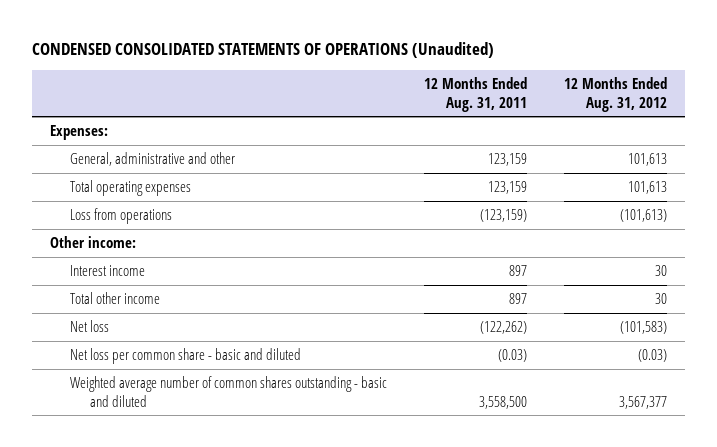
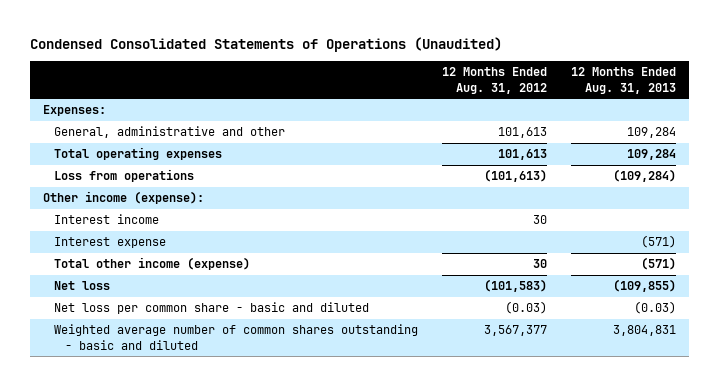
[31,42,494,59] CONDENSED CONSOLIDATED STATEMENTS OF OPERATIONS (Unaudited) -> [30,37,503,53] Condensed Consolidated Statements of Operations (Unaudited)
[423,77,527,112] 12 Months Ended Aug. 31, 2011 -> none
none -> [571,67,677,94] 12 Months Ended Aug. 31, 2013
[50,236,137,249] Other income: -> [42,191,204,205] Other income (expense):
none -> [53,237,166,249] Interest expense
[70,292,161,305] Total other income -> [53,257,250,271] Total other income (expense)

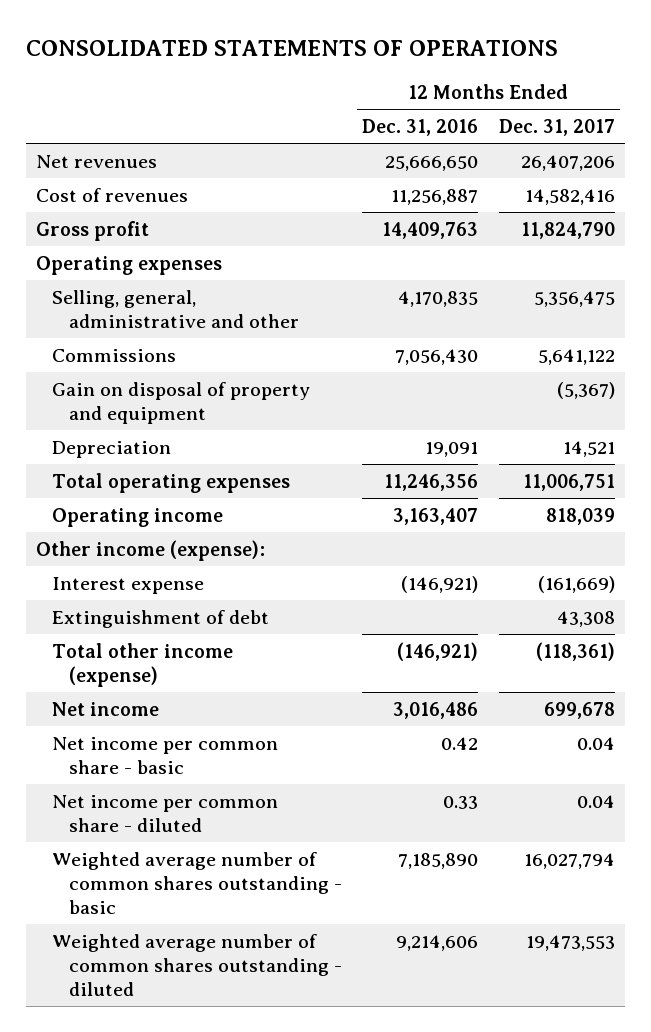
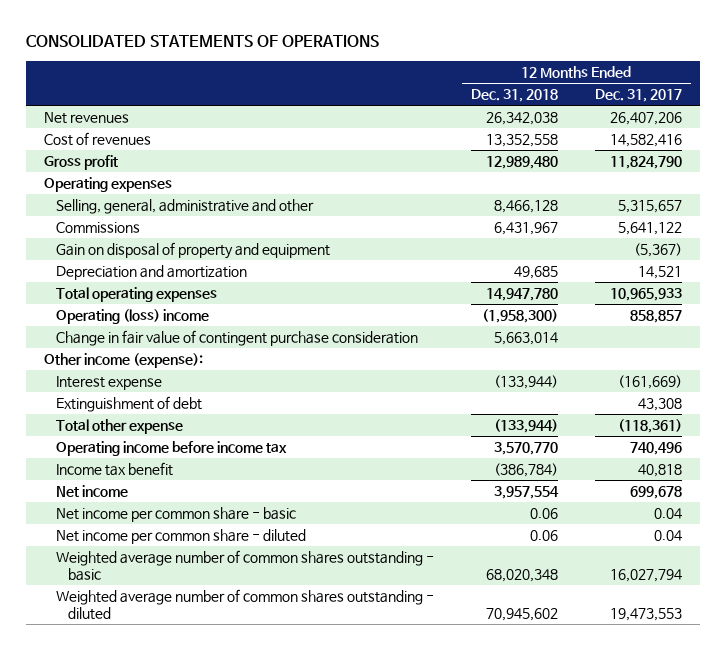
[362,119,479,137] Dec. 31, 2016 -> none
none -> [470,88,558,102] Dec. 31, 2018
[533,290,615,307] 5,356,475 -> [617,199,682,213] 5,315,657
[52,440,172,458] Depreciation -> [56,264,248,280] Depreciation and amortization
[522,473,615,491] 11,006,751 -> [609,287,682,301] 10,965,933
[52,507,224,527] Operating income -> [56,308,210,324] Operating (loss) income
[545,507,615,525] 818,039 -> [629,309,682,323] 858,857
none -> [56,329,419,346] Change in fair value of contingent purchase consideration
[52,642,234,687] Total other income (expense) -> [56,418,184,434] Total other expense
none -> [56,440,288,456] Operating income before income tax
none -> [56,461,174,476] Income tax benefit

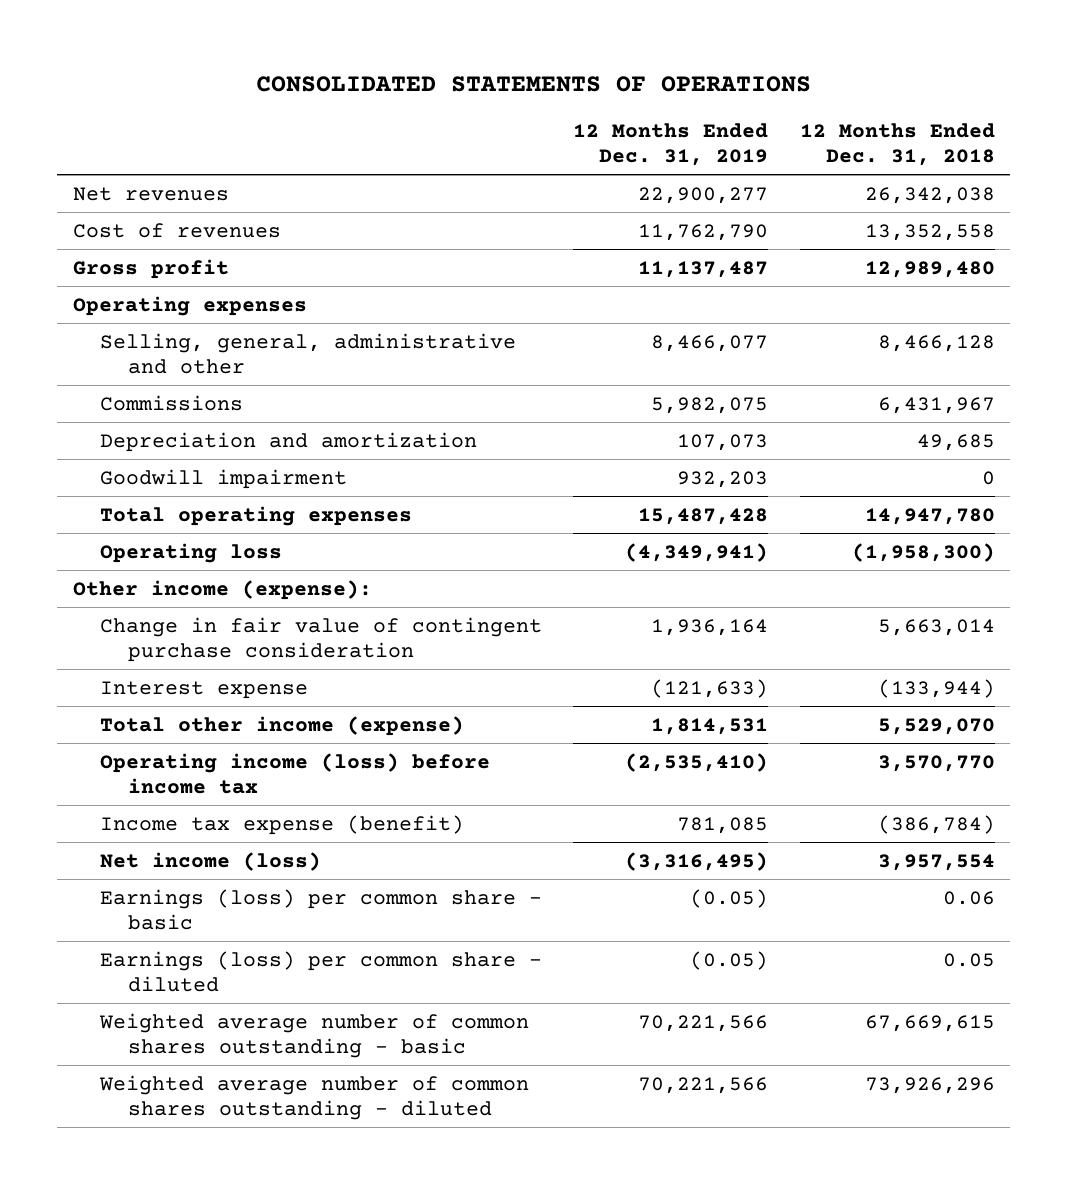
[594,88,682,102] Dec. 31, 2017 -> none
none -> [573,123,769,167] 12 Months Ended Dec. 31, 2019
[56,241,331,259] Gain on disposal of property and equipment -> none
none -> [100,468,348,489] Goodwill impairment
[56,308,210,324] Operating (loss) income -> [100,542,283,563] Operating loss
[56,329,419,346] Change in fair value of contingent purchase consideration -> [100,616,543,662] Change in fair value of contingent purchase consideration
[56,395,203,412] Extinguishment of debt -> none
[56,418,184,434] Total other expense -> [100,715,465,736] Total other income (expense)
[493,418,558,433] (133,944) -> [877,717,995,735] 5,529,070
[56,440,288,456] Operating income before income tax -> [100,752,491,794] Operating income (loss) before income tax
[56,461,174,476] Income tax benefit -> [100,814,465,835] Income tax expense (benefit)
[56,484,129,497] Net income -> [100,851,322,871] Net income (loss)
[56,506,297,522] Net income per common share - basic -> [100,888,543,930] Earnings (loss) per common share - basic
[56,528,307,544] Net income per common share - diluted -> [100,950,543,992] Earnings (loss) per common share - diluted
[529,529,558,541] 0.06 -> [942,952,995,967] 0.05
[485,568,558,582] 68,020,348 -> [864,1014,995,1032] 67,669,615
[485,607,558,621] 70,945,602 -> [864,1076,995,1094] 73,926,296

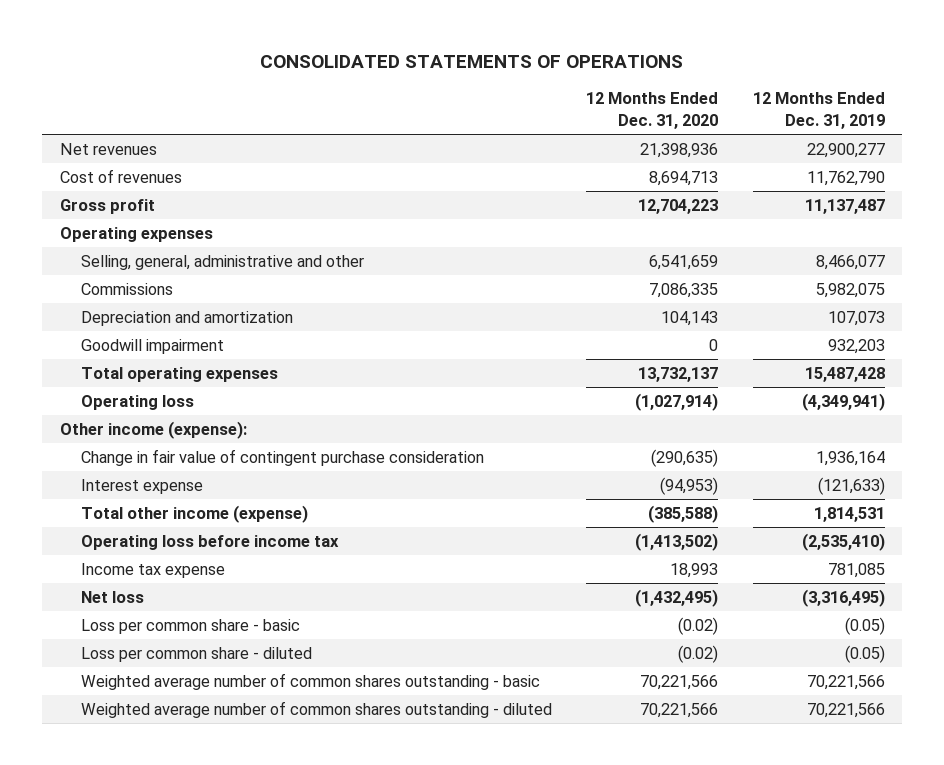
[799,123,995,167] 12 Months Ended Dec. 31, 2018 -> none
none -> [586,92,719,129] 12 Months Ended Dec. 31, 2020
[100,752,491,794] Operating income (loss) before income tax -> [80,535,339,551] Operating loss before income tax
[100,814,465,835] Income tax expense (benefit) -> [80,563,225,579] Income tax expense
[100,851,322,871] Net income (loss) -> [80,591,144,604] Net loss
[100,888,543,930] Earnings (loss) per common share - basic -> [80,619,300,635] Loss per common share - basic
[100,950,543,992] Earnings (loss) per common share - diluted -> [80,647,312,663] Loss per common share - diluted

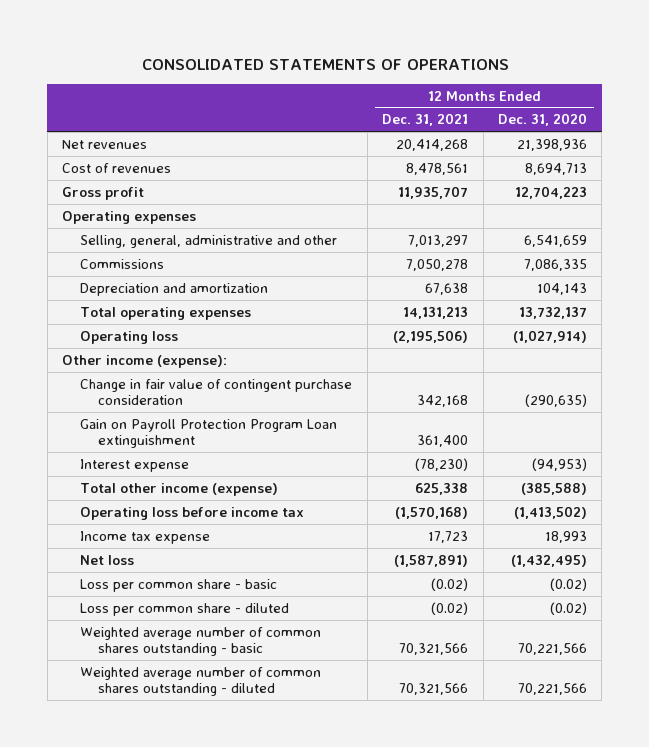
[752,92,885,129] 12 Months Ended Dec. 31, 2019 -> none
none -> [382,113,469,127] Dec. 31, 2021
[80,339,224,355] Goodwill impairment -> none
none -> [80,418,338,449] Gain on Payroll Protection Program Loan extinguishment

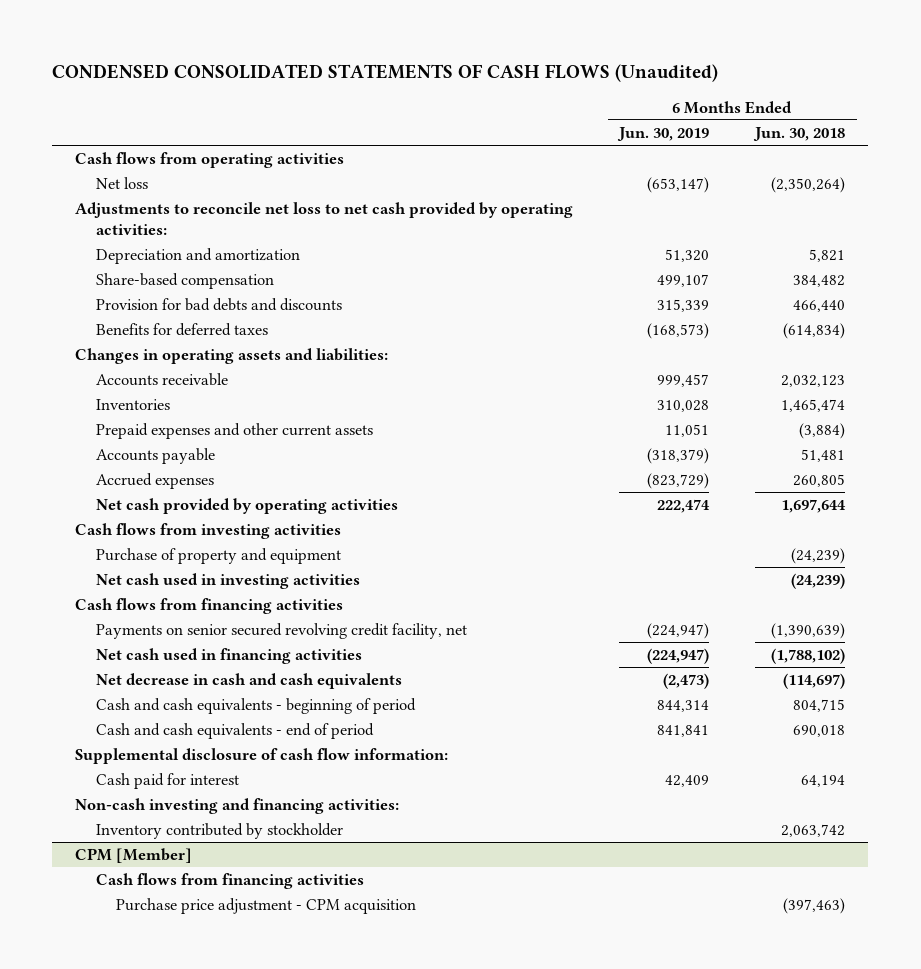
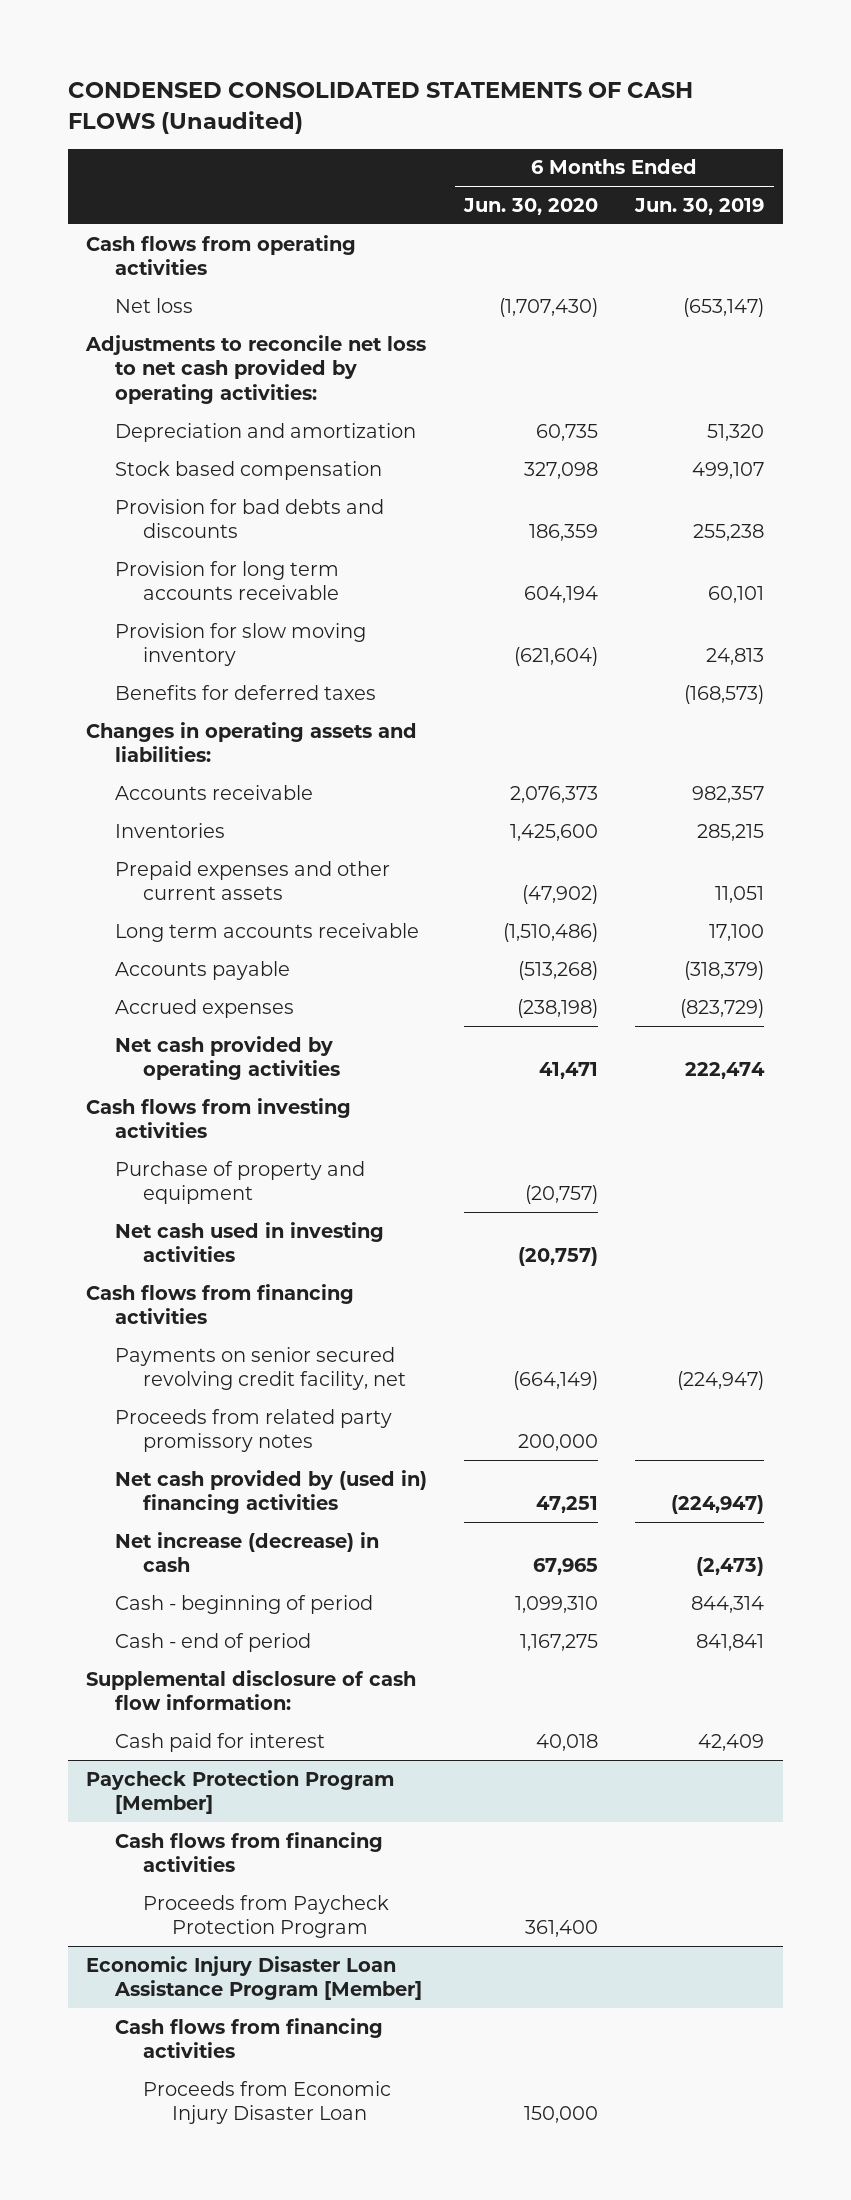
[753,126,846,141] Jun. 30, 2018 -> none
none -> [463,197,599,215] Jun. 30, 2020
[95,272,274,289] Share-based compensation -> [114,460,382,480] Stock based compensation
[657,298,710,312] 315,339 -> [693,524,765,542] 255,238
none -> [114,560,340,601] Provision for long term accounts receivable
none -> [114,622,366,667] Provision for slow moving inventory
[657,373,710,387] 999,457 -> [692,785,765,803] 982,357
[657,399,710,412] 310,028 -> [697,823,765,841] 285,215
none -> [114,922,419,942] Long term accounts receivable
none -> [114,1408,392,1453] Proceeds from related party promissory notes
[95,647,362,664] Net cash used in financing activities -> [114,1469,427,1515] Net cash provided by (used in) financing activities
[95,672,402,689] Net decrease in cash and cash equivalents -> [114,1531,379,1573] Net increase (decrease) in cash
[95,697,416,714] Cash and cash equivalents - beginning of period -> [114,1594,373,1614] Cash - beginning of period
[95,722,374,739] Cash and cash equivalents - end of period -> [114,1632,311,1652] Cash - end of period
[75,797,400,814] Non-cash investing and financing activities: -> none
[95,822,343,839] Inventory contributed by stockholder -> none
[75,847,193,863] CPM [Member] -> none
none -> [86,1769,395,1815] Paycheck Protection Program [Member]
[115,897,416,914] Purchase price adjustment - CPM acquisition -> none
none -> [143,1894,390,1939] Proceeds from Paycheck Protection Program
none -> [86,1955,422,2001] Economic Injury Disaster Loan Assistance Program [Member]
none -> [114,2017,383,2059] Cash flows from financing activities
none -> [143,2080,392,2125] Proceeds from Economic Injury Disaster Loan

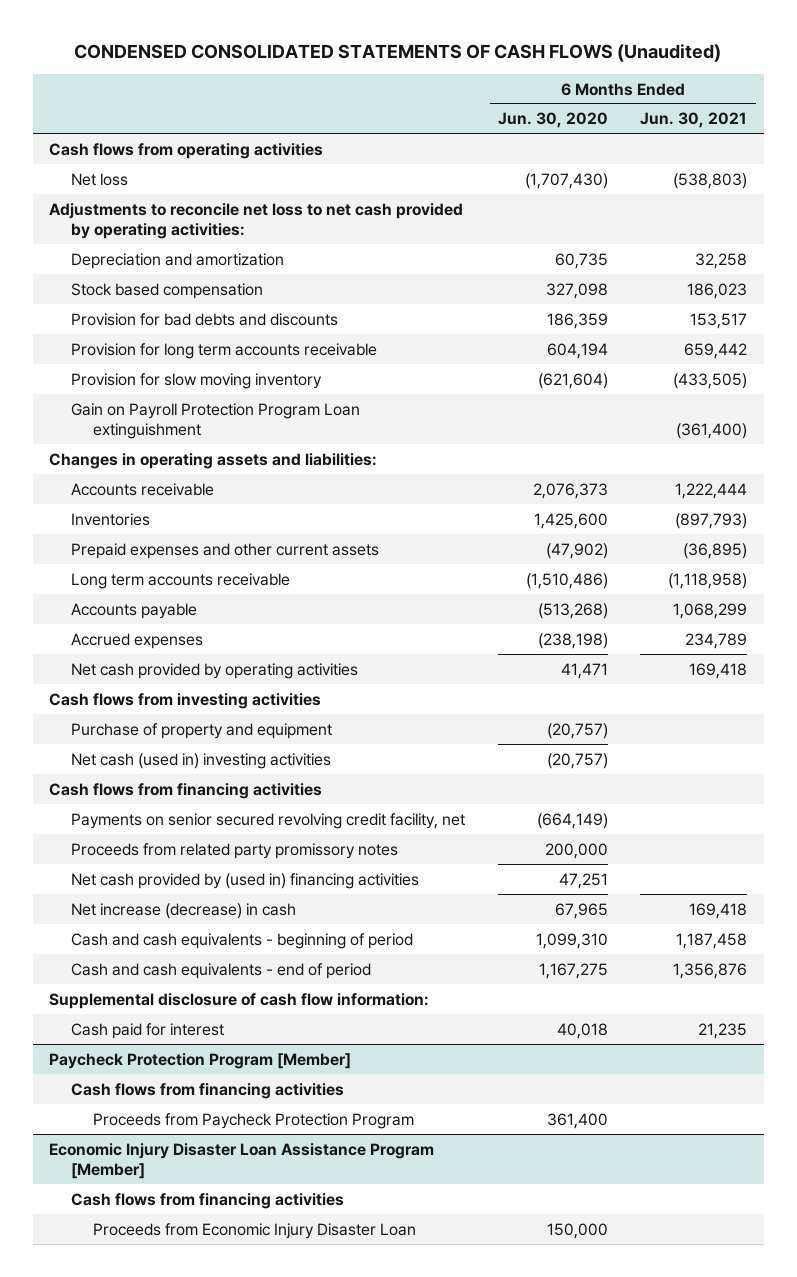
[634,197,765,215] Jun. 30, 2019 -> none
none -> [640,112,748,129] Jun. 30, 2021
[114,684,376,700] Benefits for deferred taxes -> none
none -> [71,402,361,440] Gain on Payroll Protection Program Loan extinguishment
[114,1221,384,1263] Net cash used in investing activities -> [71,752,332,769] Net cash (used in) investing activities
[114,1594,373,1614] Cash - beginning of period -> [71,932,414,949] Cash and cash equivalents - beginning of period
[114,1632,311,1652] Cash - end of period -> [71,962,372,979] Cash and cash equivalents - end of period

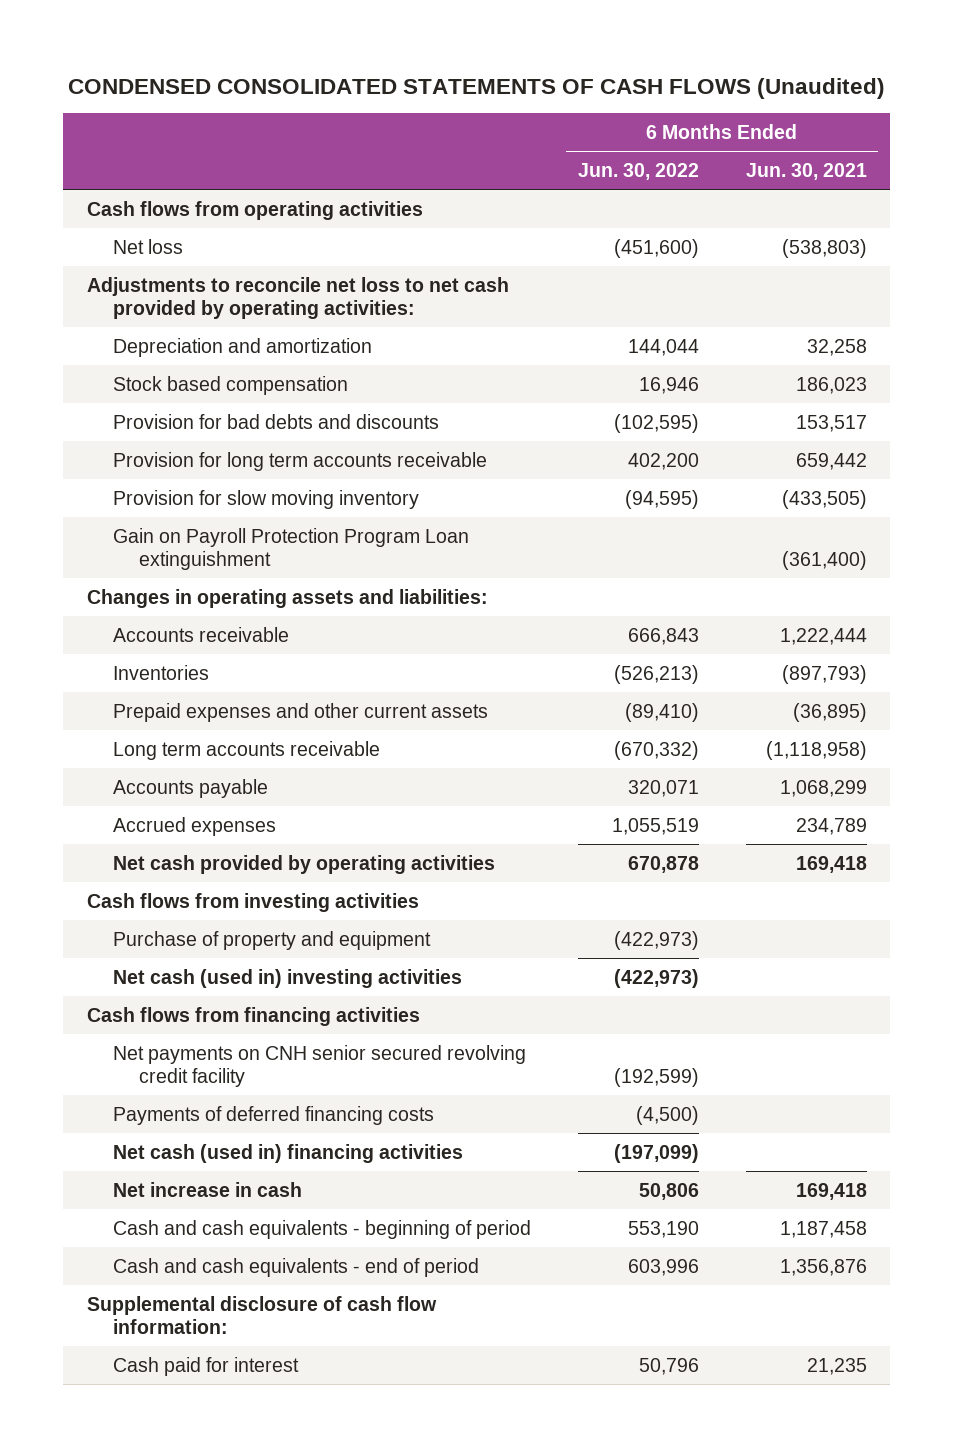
[497,112,608,129] Jun. 30, 2020 -> none
none -> [577,162,699,180] Jun. 30, 2022
[71,842,399,859] Proceeds from related party promissory notes -> none
[71,812,466,829] Payments on senior secured revolving credit facility, net -> [112,1044,526,1087] Net payments on CNH senior secured revolving credit facility
none -> [112,1105,434,1125] Payments of deferred financing costs
[71,872,420,889] Net cash provided by (used in) financing activities -> [112,1143,463,1163] Net cash (used in) financing activities
[71,902,297,919] Net increase (decrease) in cash -> [112,1181,302,1197] Net increase in cash
[49,1052,352,1069] Paycheck Protection Program [Member] -> none
[71,1082,345,1099] Cash flows from financing activities -> none
[93,1112,415,1129] Proceeds from Paycheck Protection Program -> none
[49,1142,435,1180] Economic Injury Disaster Loan Assistance Program [Member] -> none
[71,1192,345,1209] Cash flows from financing activities -> none
[93,1222,417,1239] Proceeds from Economic Injury Disaster Loan -> none

